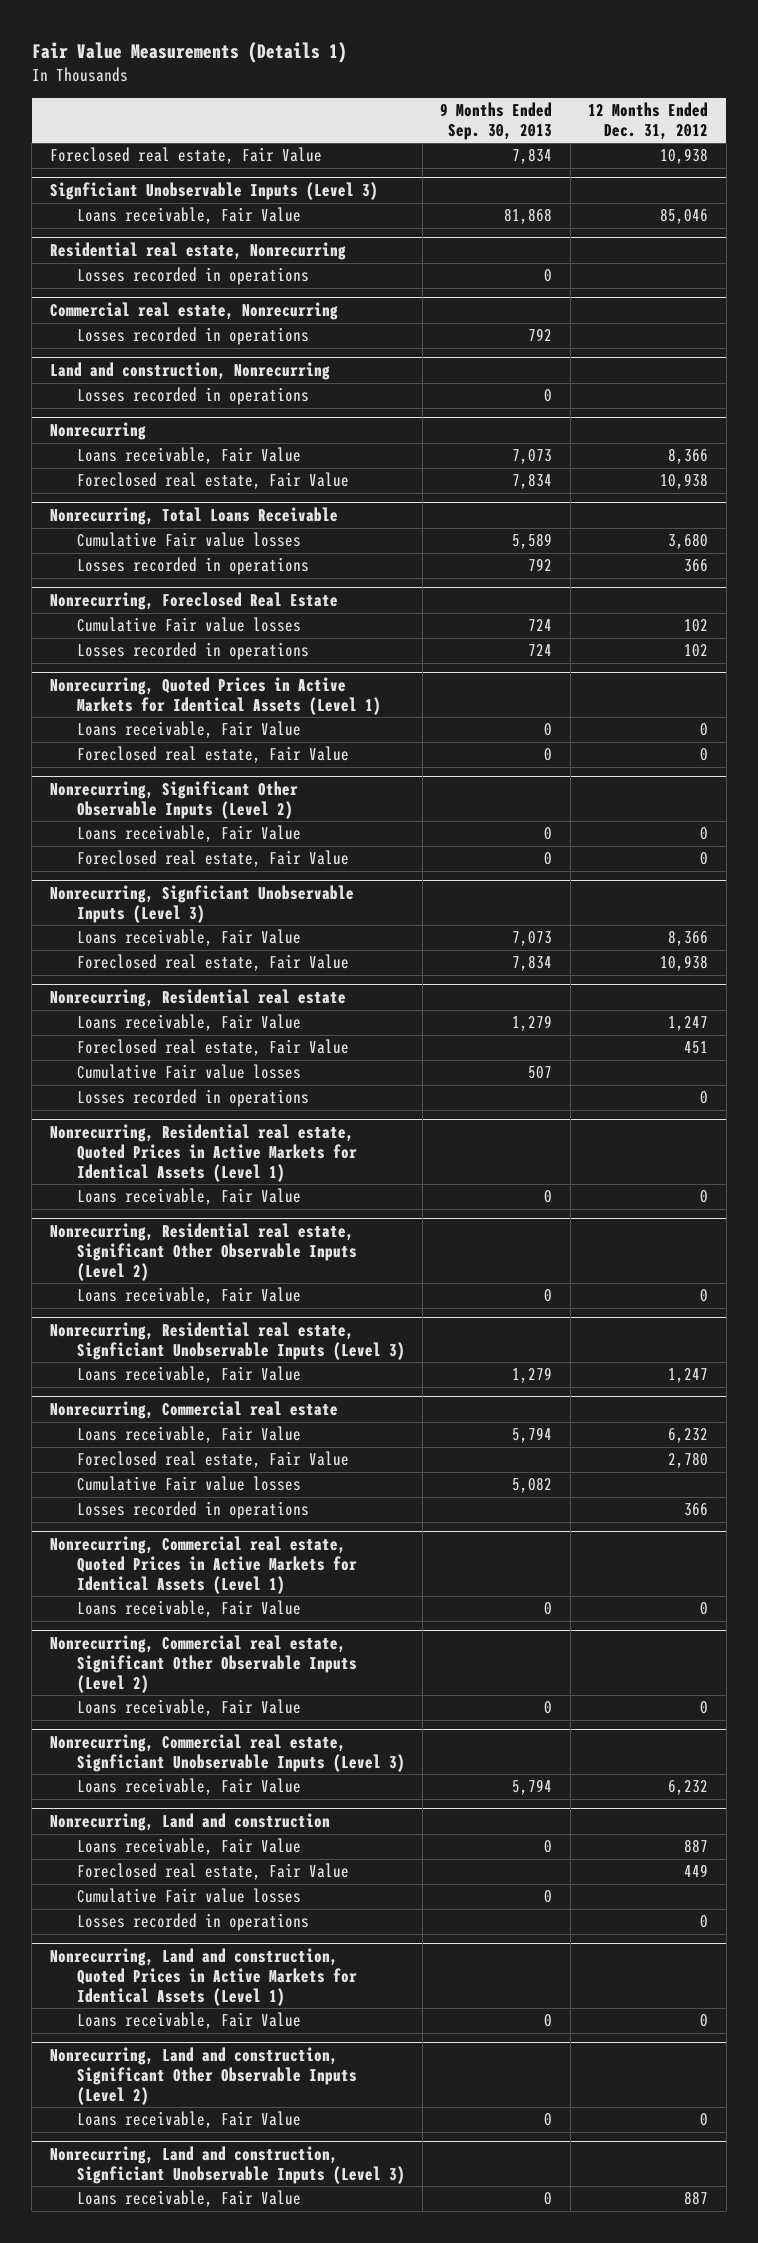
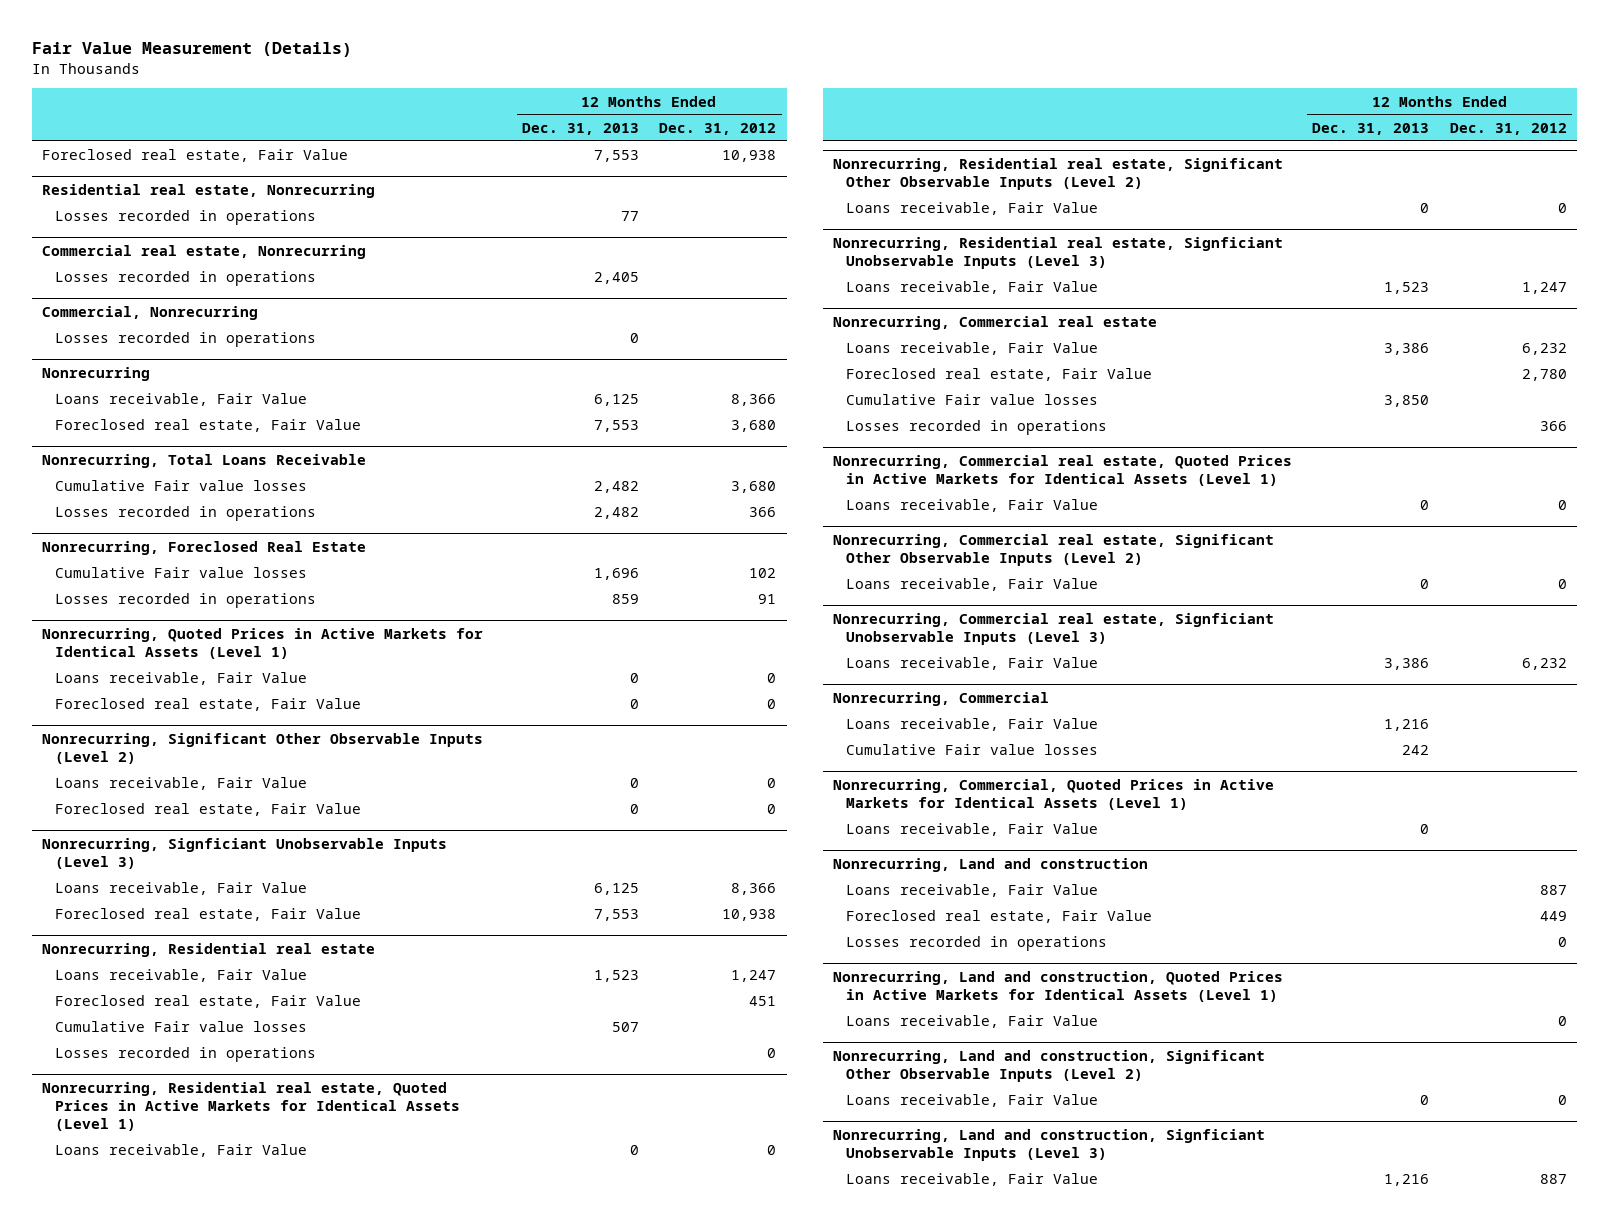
[31,41,347,63] Fair Value Measurements (Details 1) -> [32,42,353,58] Fair Value Measurement (Details)
[440,102,553,140] 9 Months Ended Sep. 30, 2013 -> none
none -> [521,122,639,135] Dec. 31, 2013
[49,182,378,201] Signficiant Unobservable Inputs (Level 3) -> none
[76,207,301,225] Loans receivable, Fair Value -> none
[49,362,330,381] Land and construction, Nonrecurring -> none
none -> [42,306,259,321] Commercial, Nonrecurring
[660,473,709,490] 10,938 -> [731,420,777,433] 3,680
[684,644,709,658] 102 -> [758,594,777,605] 91
none -> [832,692,1049,707] Nonrecurring, Commercial
none -> [845,718,1098,732] Loans receivable, Fair Value
none -> [845,744,1098,756] Cumulative Fair value losses
none -> [832,779,1274,811] Nonrecurring, Commercial, Quoted Prices in Active Markets for Identical Assets (Level 1)
none -> [845,823,1098,837] Loans receivable, Fair Value
[76,1888,301,1904] Cumulative Fair value losses -> none

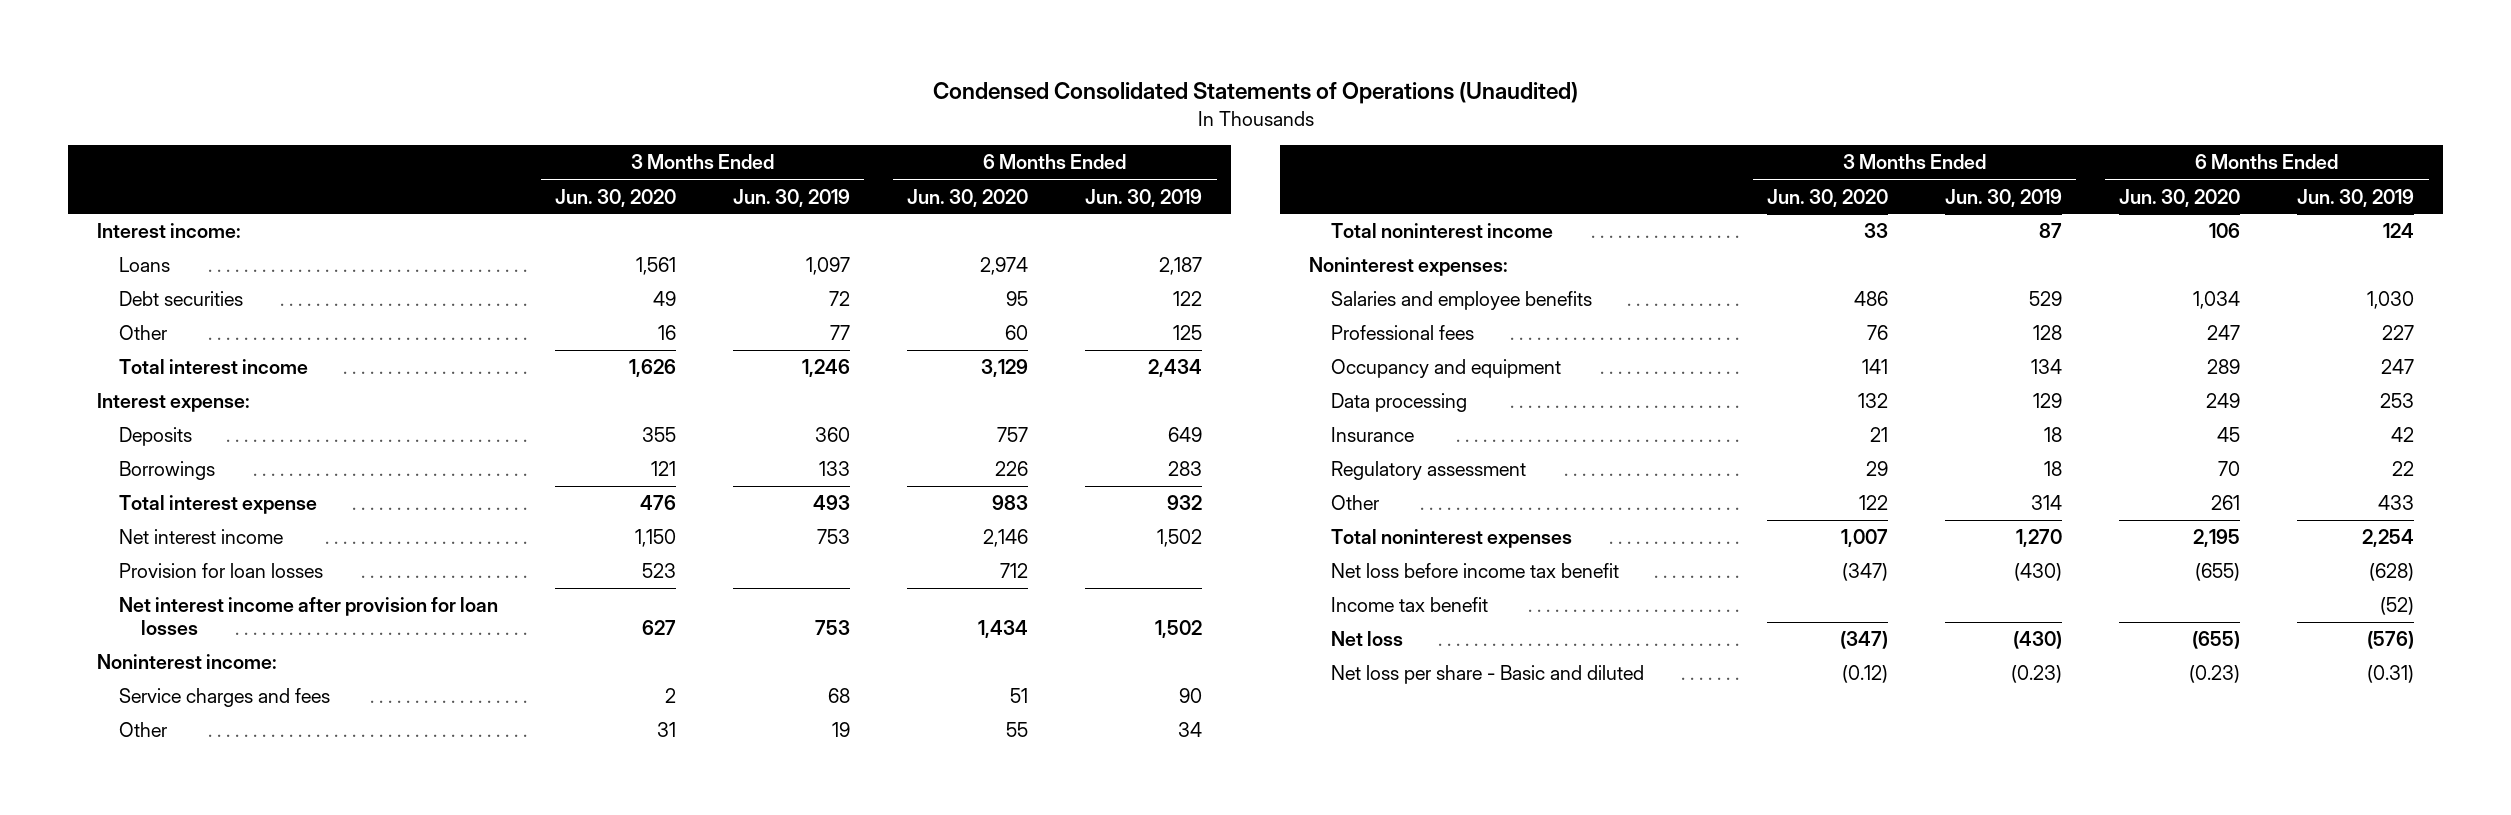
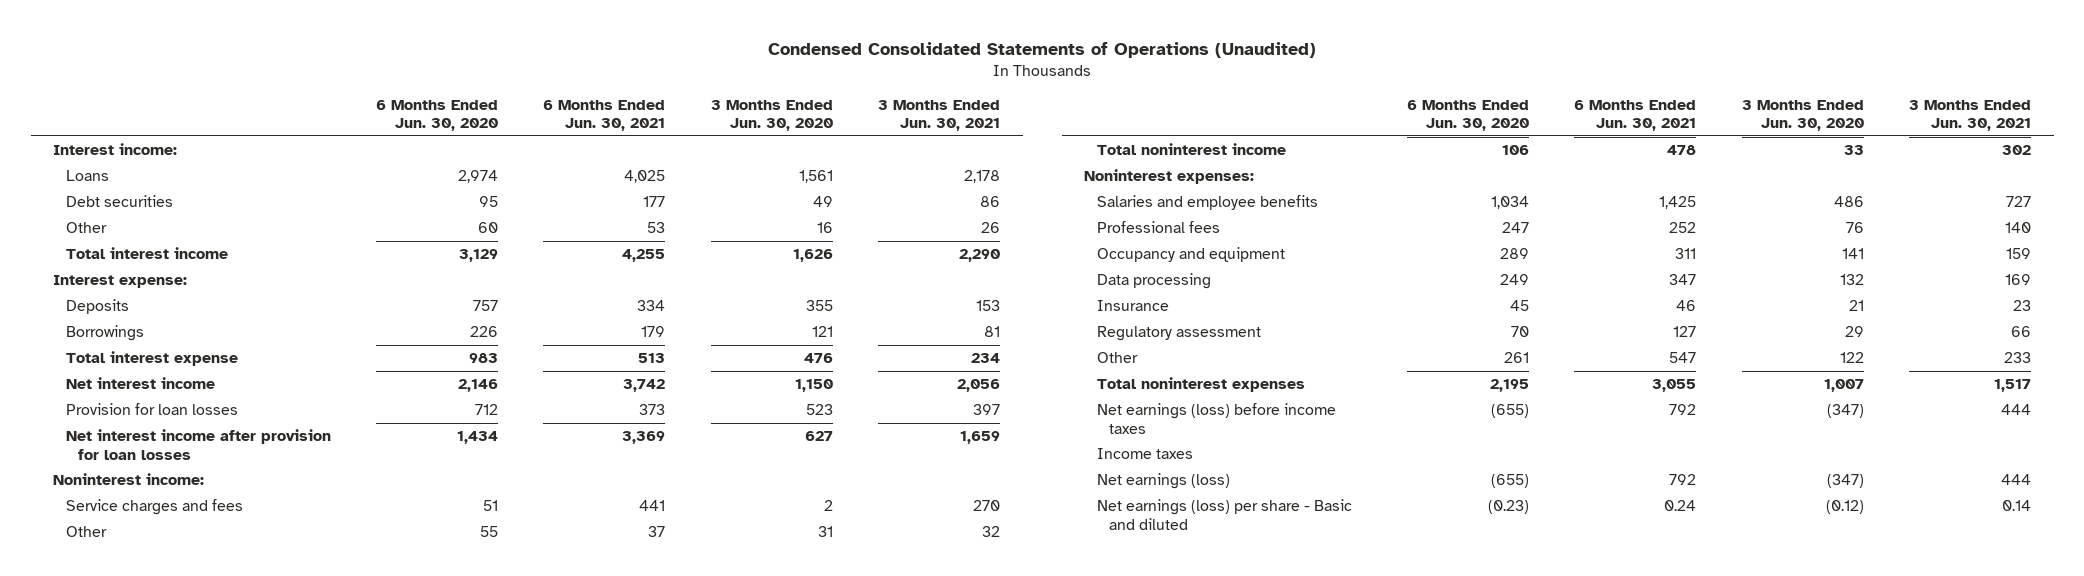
[733,188,851,207] Jun. 30, 2019 -> none
[1085,188,1203,207] Jun. 30, 2019 -> none
none -> [543,99,666,132] 6 Months Ended Jun. 30, 2021
none -> [878,99,1001,132] 3 Months Ended Jun. 30, 2021
[1330,563,1619,579] Net loss before income tax benefit -> [1096,403,1336,434] Net earnings (loss) before income taxes
[1330,597,1488,613] Income tax benefit -> [1096,448,1193,460] Income taxes
[1330,631,1403,647] Net loss -> [1096,473,1230,490] Net earnings (loss)
[1330,665,1644,685] Net loss per share - Basic and diluted -> [1096,499,1352,530] Net earnings (loss) per share - Basic and diluted

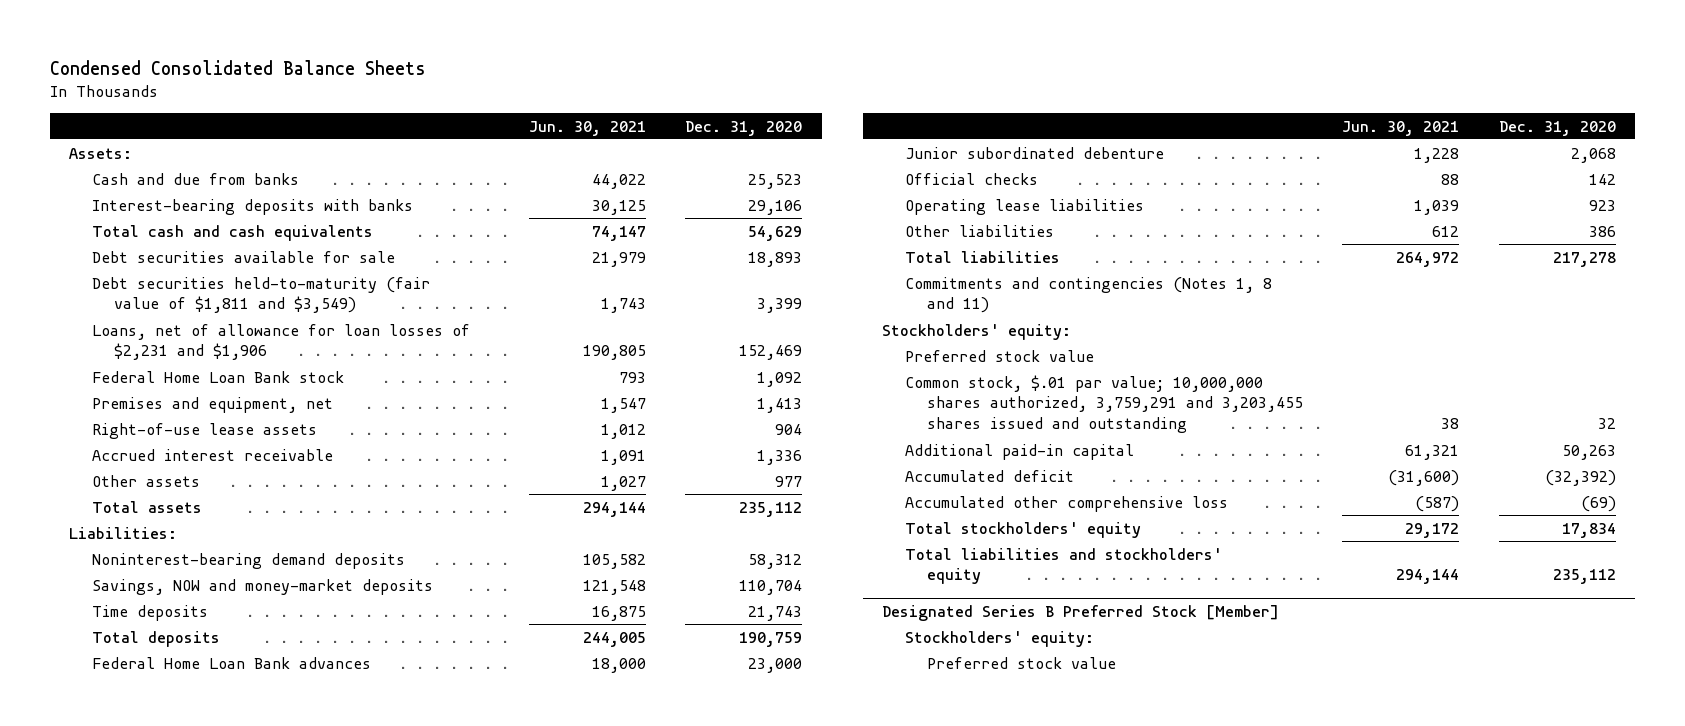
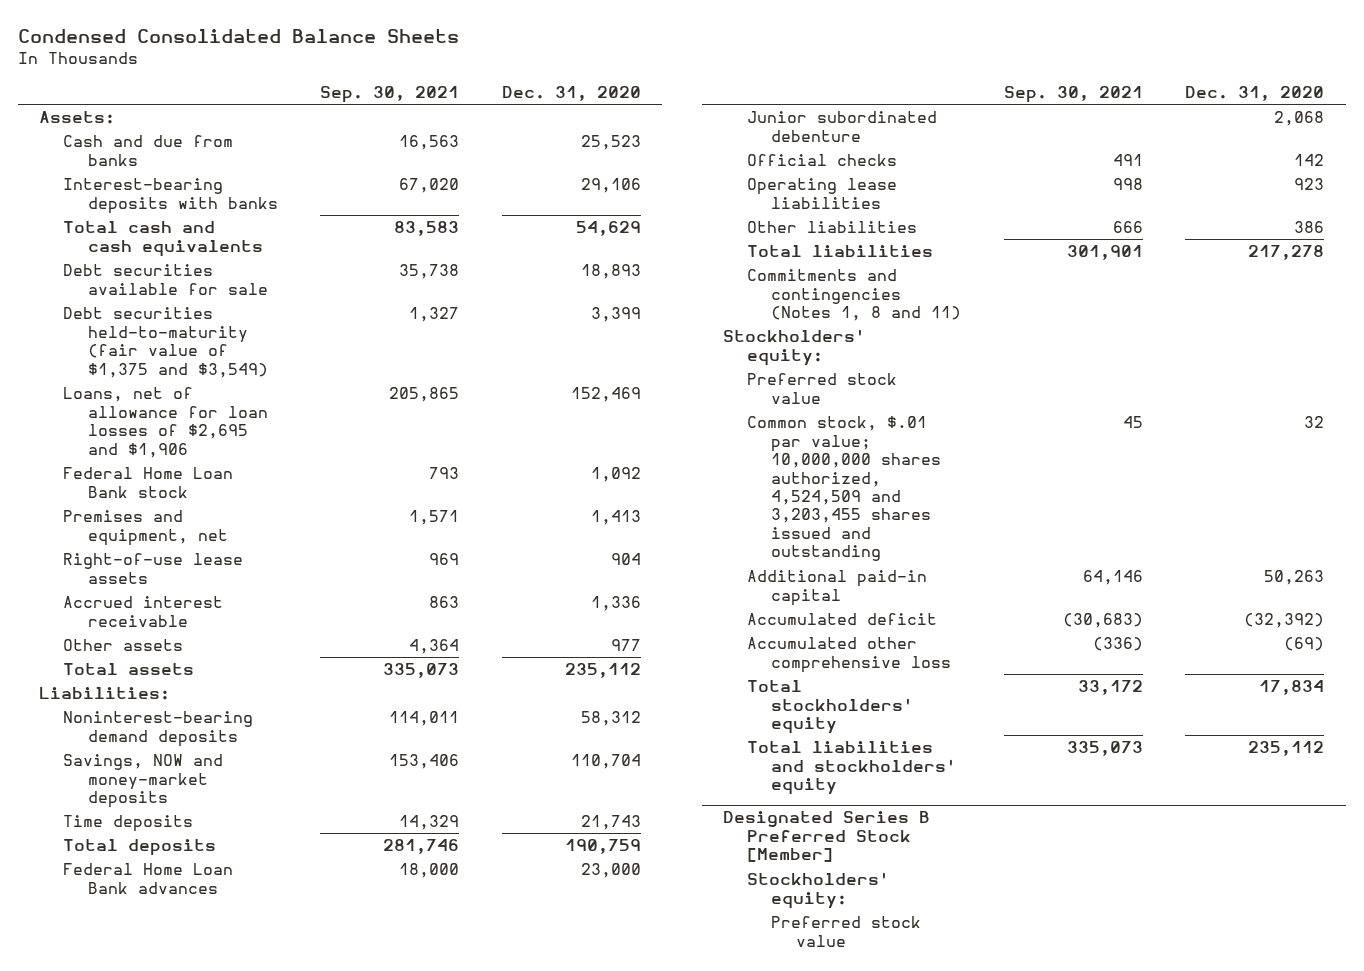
[529,120,647,136] Jun. 30, 2021 -> none
none -> [320,86,460,104] Sep. 30, 2021
[91,276,430,314] Debt securities held-to-maturity (fair value of $1,811 and $3,549) -> [63,307,268,378] Debt securities held-to-maturity (fair value of $1,375 and $3,549)
[91,323,470,361] Loans, net of allowance for loan losses of $2,231 and $1,906 -> [63,387,268,458] Loans, net of allowance for loan losses of $2,695 and $1,906
[904,374,1303,434] Common stock, $.01 par value; 10,000,000 shares authorized, 3,759,291 and 3,203,455 shares issued and outstanding -> [747,416,942,562] Common stock, $.01 par value; 10,000,000 shares authorized, 4,524,509 and 3,203,455 shares issued and outstanding

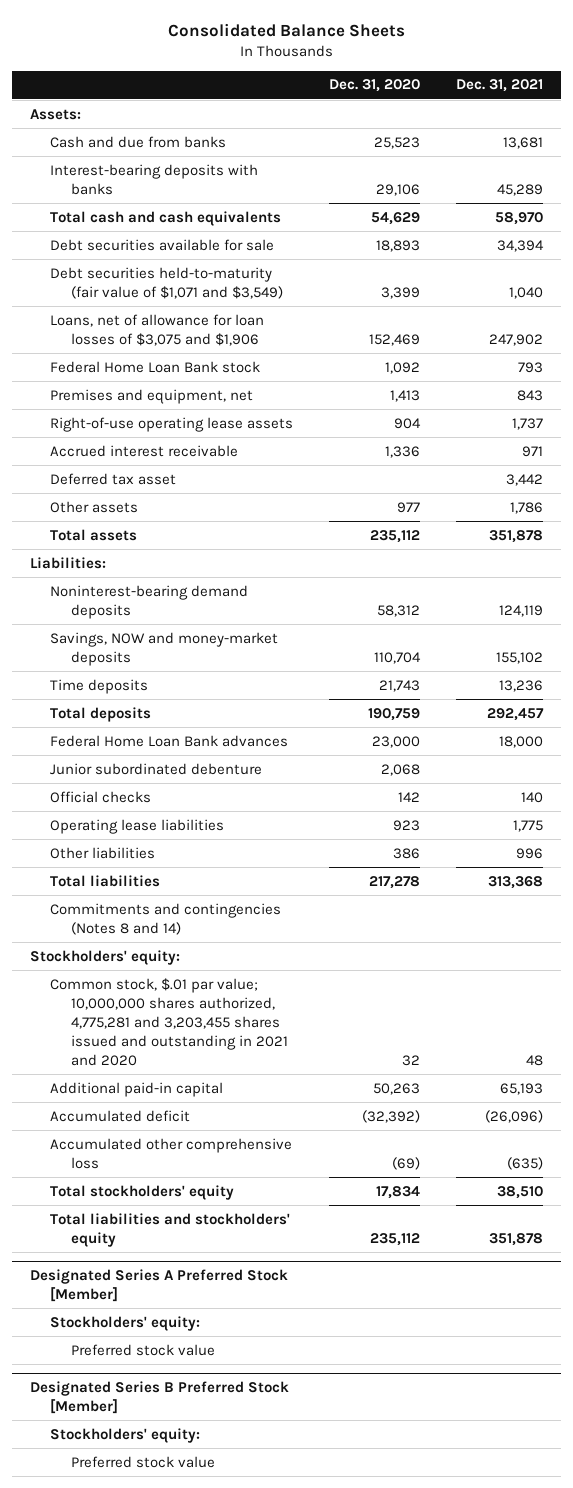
[17,28,459,43] Condensed Consolidated Balance Sheets -> [167,22,405,37] Consolidated Balance Sheets
[320,86,460,104] Sep. 30, 2021 -> none
none -> [456,79,544,93] Dec. 31, 2021
[63,307,268,378] Debt securities held-to-maturity (fair value of $1,375 and $3,549) -> [50,266,283,299] Debt securities held-to-maturity (fair value of $1,071 and $3,549)
[63,387,268,458] Loans, net of allowance for loan losses of $2,695 and $1,906 -> [50,313,265,346] Loans, net of allowance for loan losses of $3,075 and $1,906
[63,553,244,584] Right-of-use lease assets -> [50,416,294,432] Right-of-use operating lease assets
none -> [50,472,177,485] Deferred tax asset
[747,269,962,322] Commitments and contingencies (Notes 1, 8 and 11) -> [50,902,282,935] Commitments and contingencies (Notes 8 and 14)
[747,373,898,404] Preferred stock value -> none
[747,416,942,562] Common stock, $.01 par value; 10,000,000 shares authorized, 4,524,509 and 3,203,455 shares issued and outstanding -> [50,977,288,1066] Common stock, $.01 par value; 10,000,000 shares authorized, 4,775,281 and 3,203,455 shares issued and outstanding in 2021 and 2020
none -> [30,1269,289,1303] Designated Series A Preferred Stock [Member]
none -> [50,1315,201,1331] Stockholders' equity:
none -> [70,1343,215,1356] Preferred stock value

